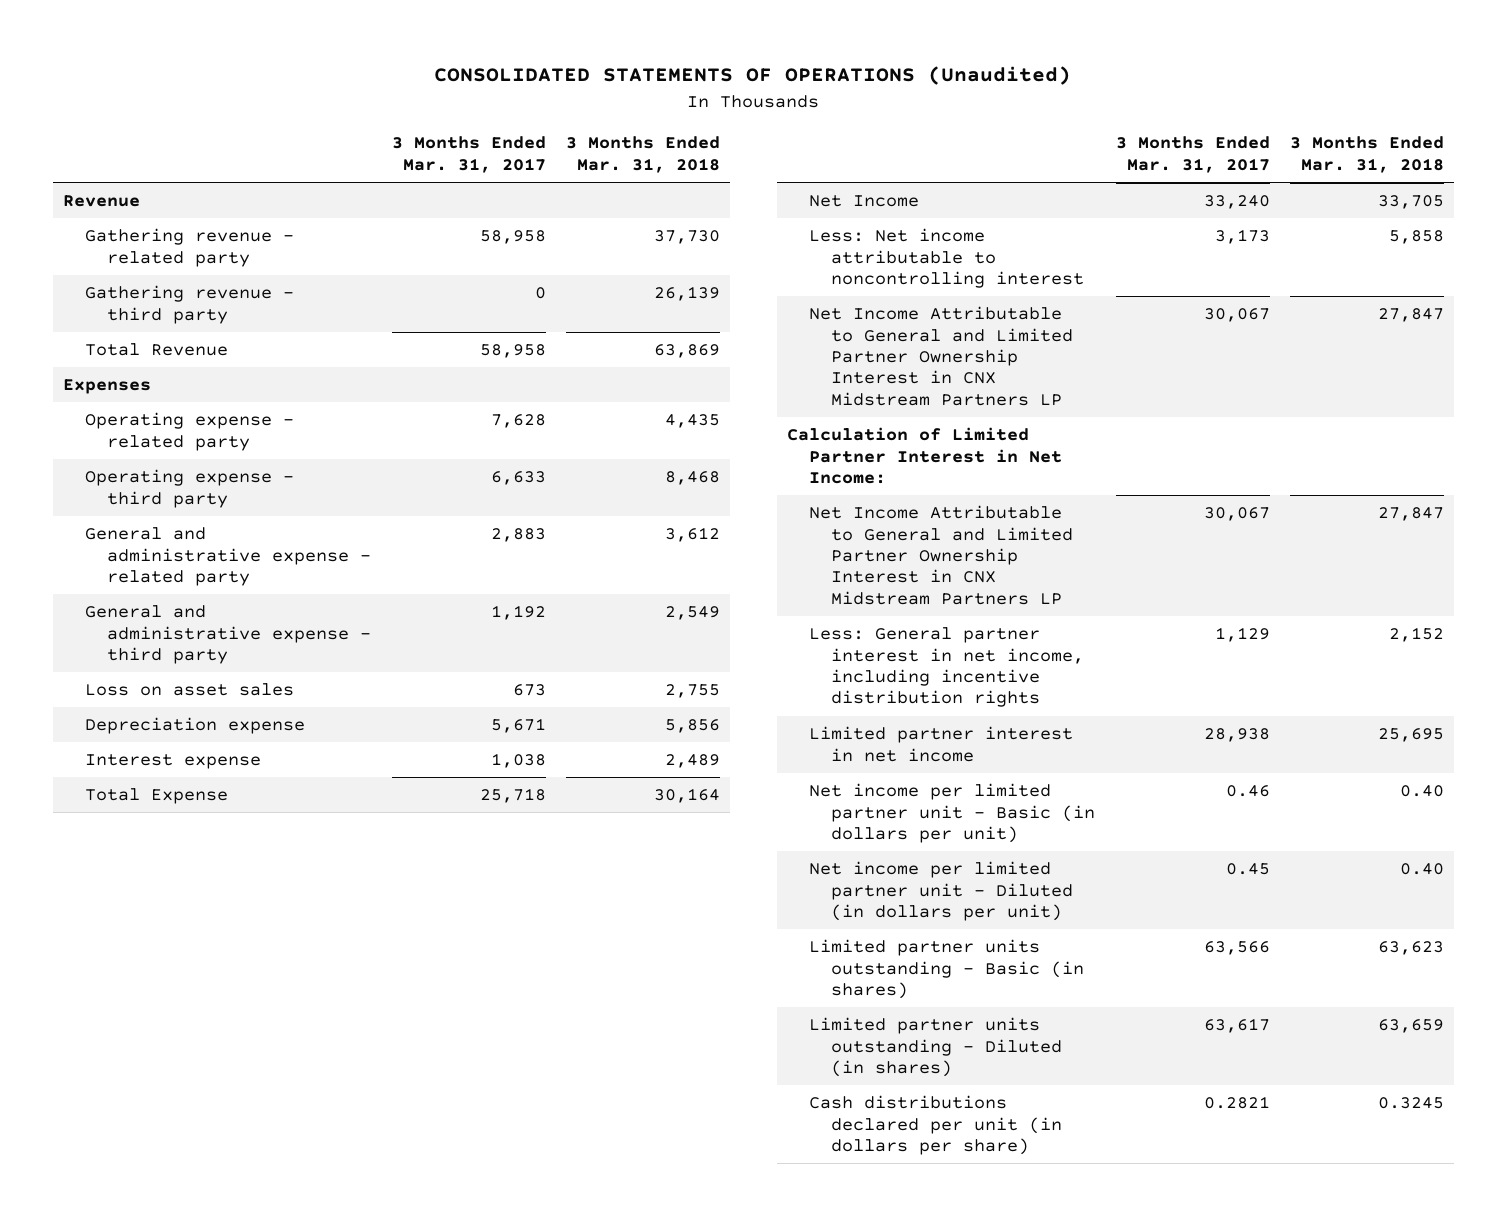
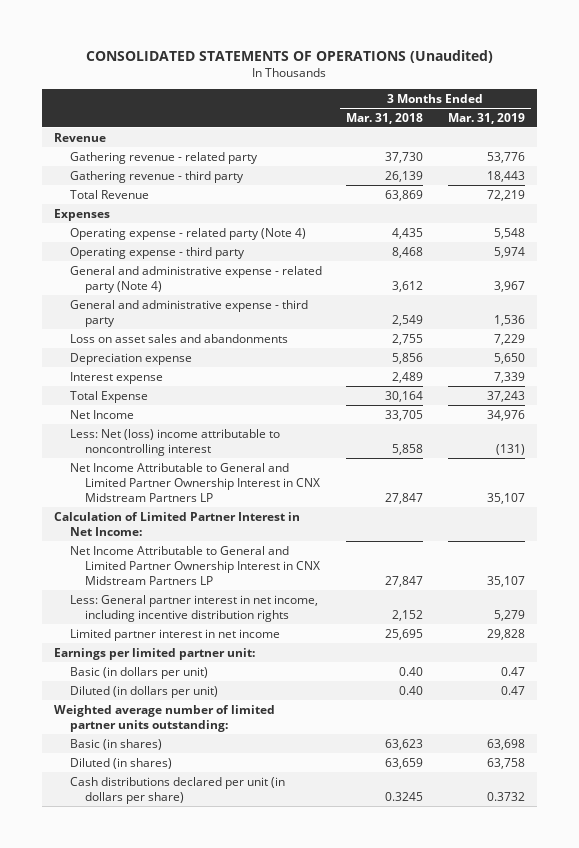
[391,136,546,173] 3 Months Ended Mar. 31, 2017 -> none
none -> [447,112,525,124] Mar. 31, 2019
[85,412,295,451] Operating expense - related party -> [69,227,306,240] Operating expense - related party (Note 4)
[85,527,372,587] General and administrative expense - related party -> [69,265,322,293] General and administrative expense - related party (Note 4)
[85,683,295,697] Loss on asset sales -> [69,333,288,343] Loss on asset sales and abandonments
[809,228,1085,289] Less: Net income attributable to noncontrolling interest -> [69,428,280,456] Less: Net (loss) income attributable to noncontrolling interest
none -> [54,647,256,660] Earnings per limited partner unit:
[809,783,1096,844] Net income per limited partner unit - Basic (in dollars per unit) -> [69,666,208,679] Basic (in dollars per unit)
[809,861,1074,922] Net income per limited partner unit - Diluted (in dollars per unit) -> [69,685,218,698] Diluted (in dollars per unit)
none -> [54,704,276,732] Weighted average number of limited partner units outstanding:
[809,939,1085,1000] Limited partner units outstanding - Basic (in shares) -> [69,738,162,750] Basic (in shares)
[809,1017,1063,1078] Limited partner units outstanding - Diluted (in shares) -> [69,757,172,769] Diluted (in shares)

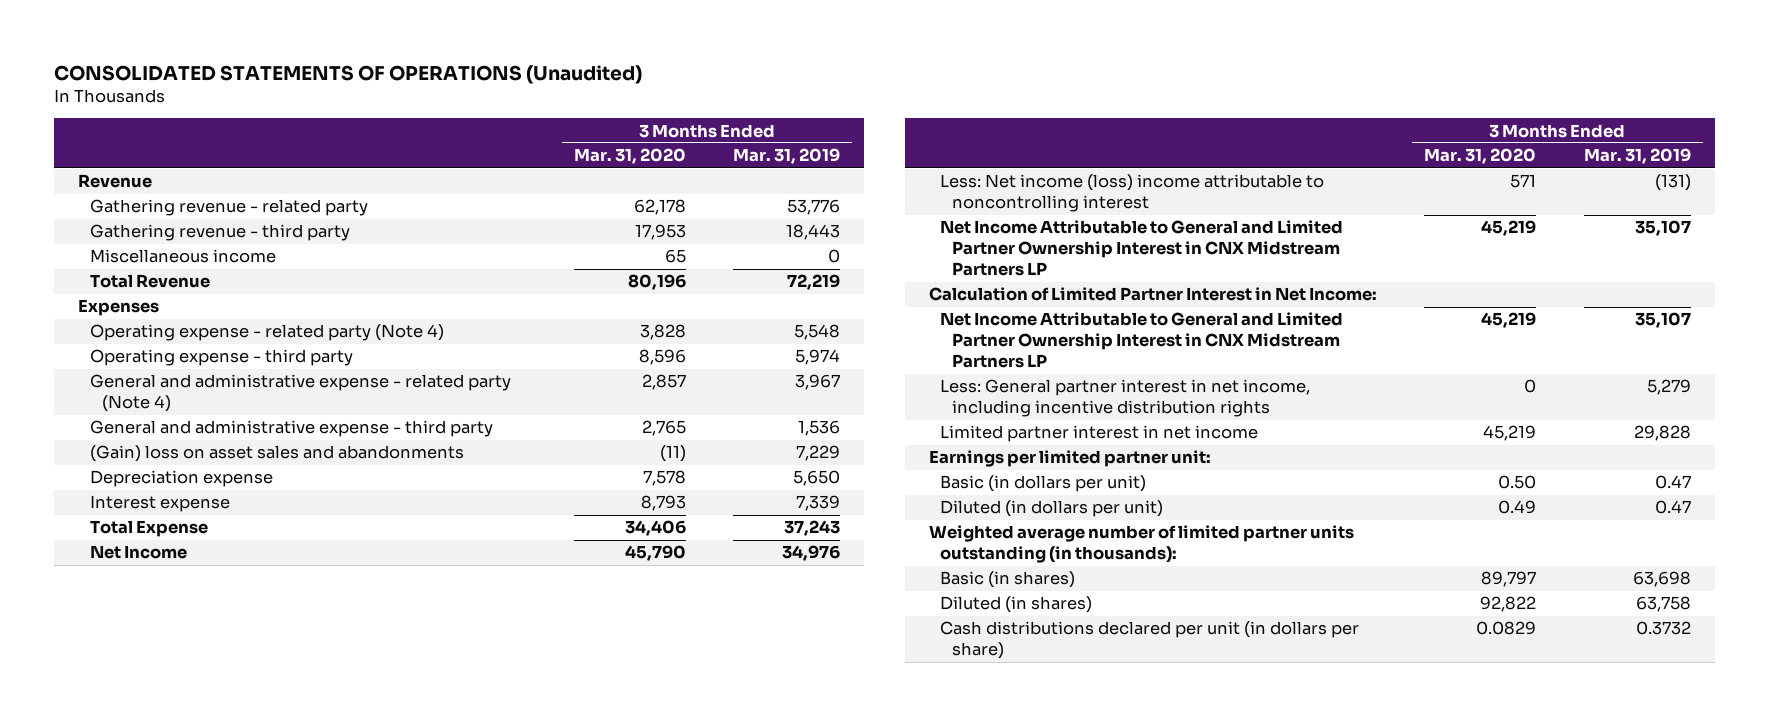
[346,112,424,124] Mar. 31, 2018 -> none
none -> [573,148,686,165] Mar. 31, 2020
none -> [89,249,276,264] Miscellaneous income
[69,333,288,343] Loss on asset sales and abandonments -> [89,445,464,463] (Gain) loss on asset sales and abandonments
[69,428,280,456] Less: Net (loss) income attributable to noncontrolling interest -> [940,174,1325,213] Less: Net income (loss) income attributable to noncontrolling interest
[54,704,276,732] Weighted average number of limited partner units outstanding: -> [928,525,1354,564] Weighted average number of limited partner units outstanding (in thousands):

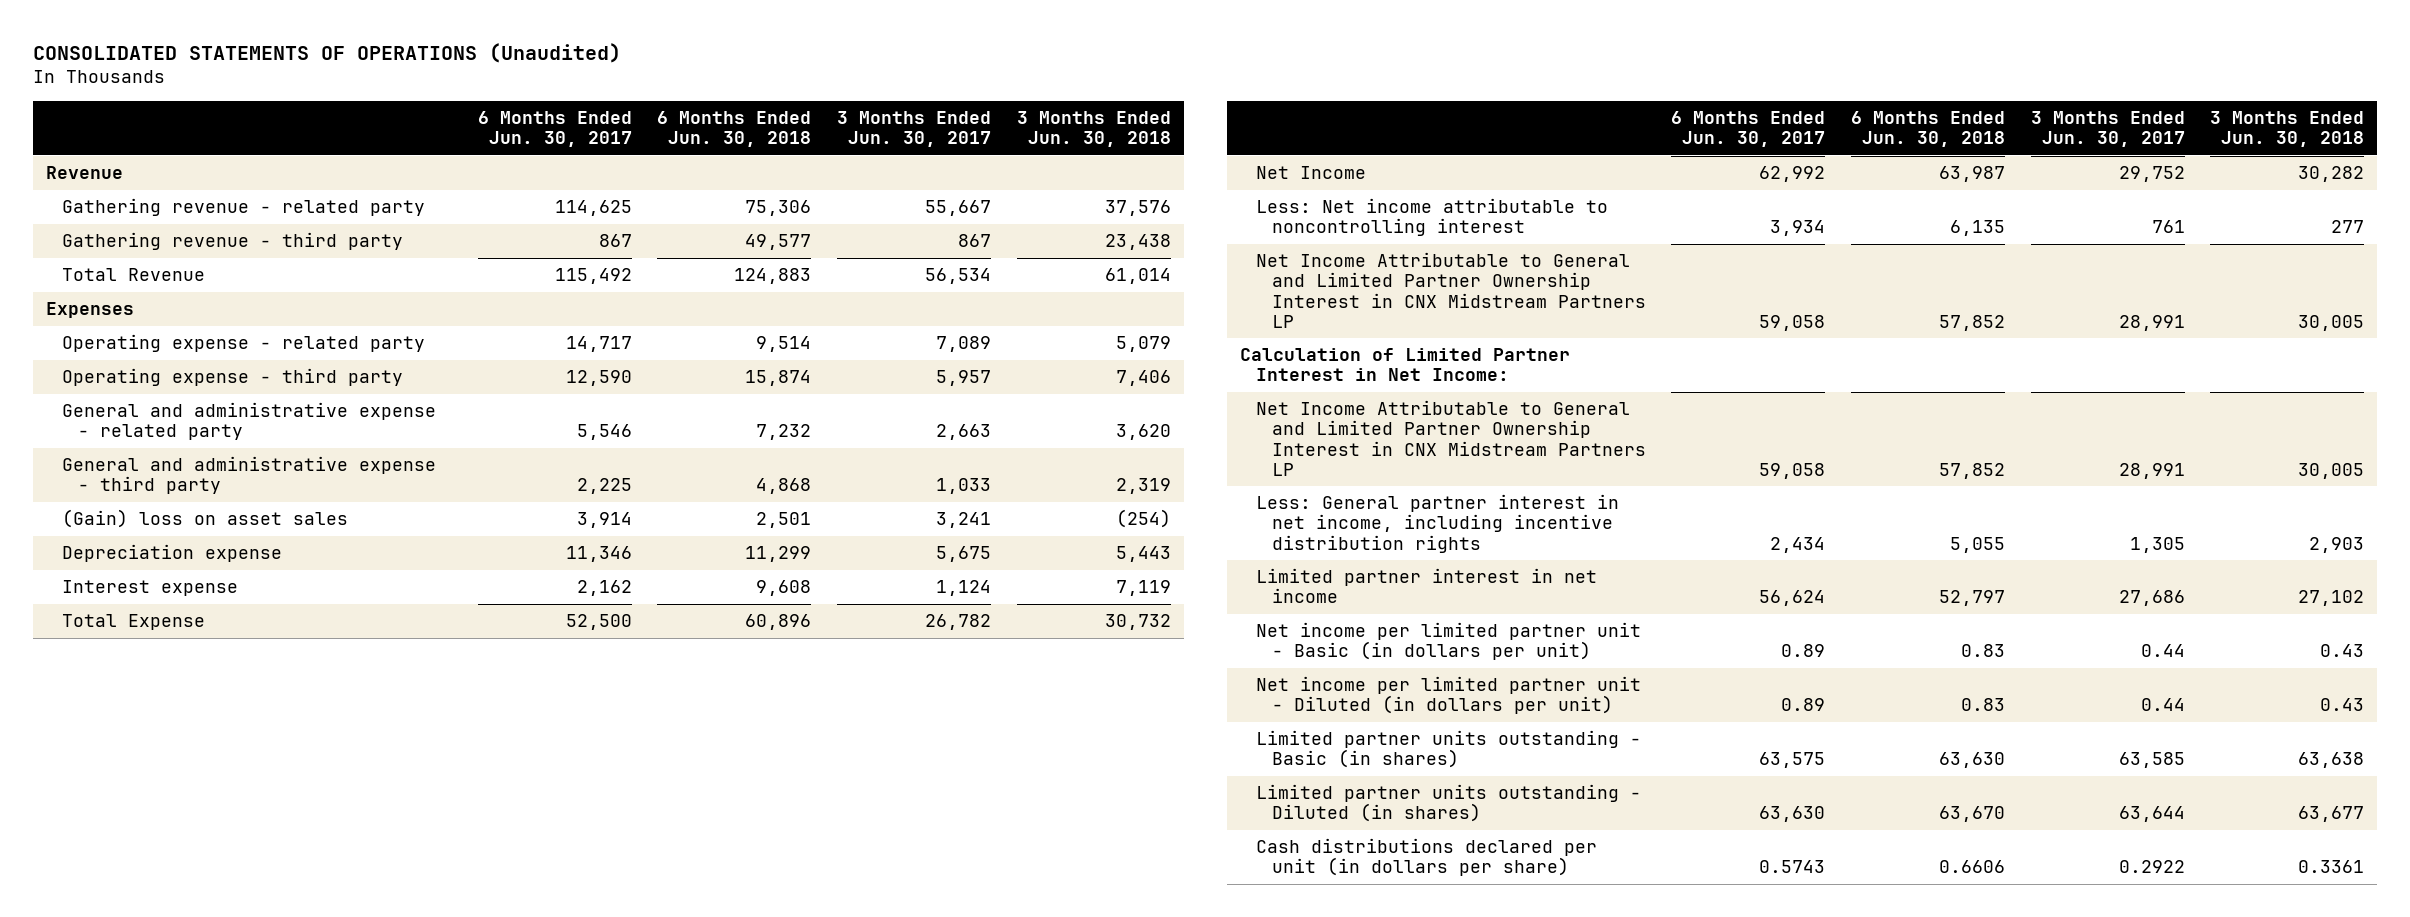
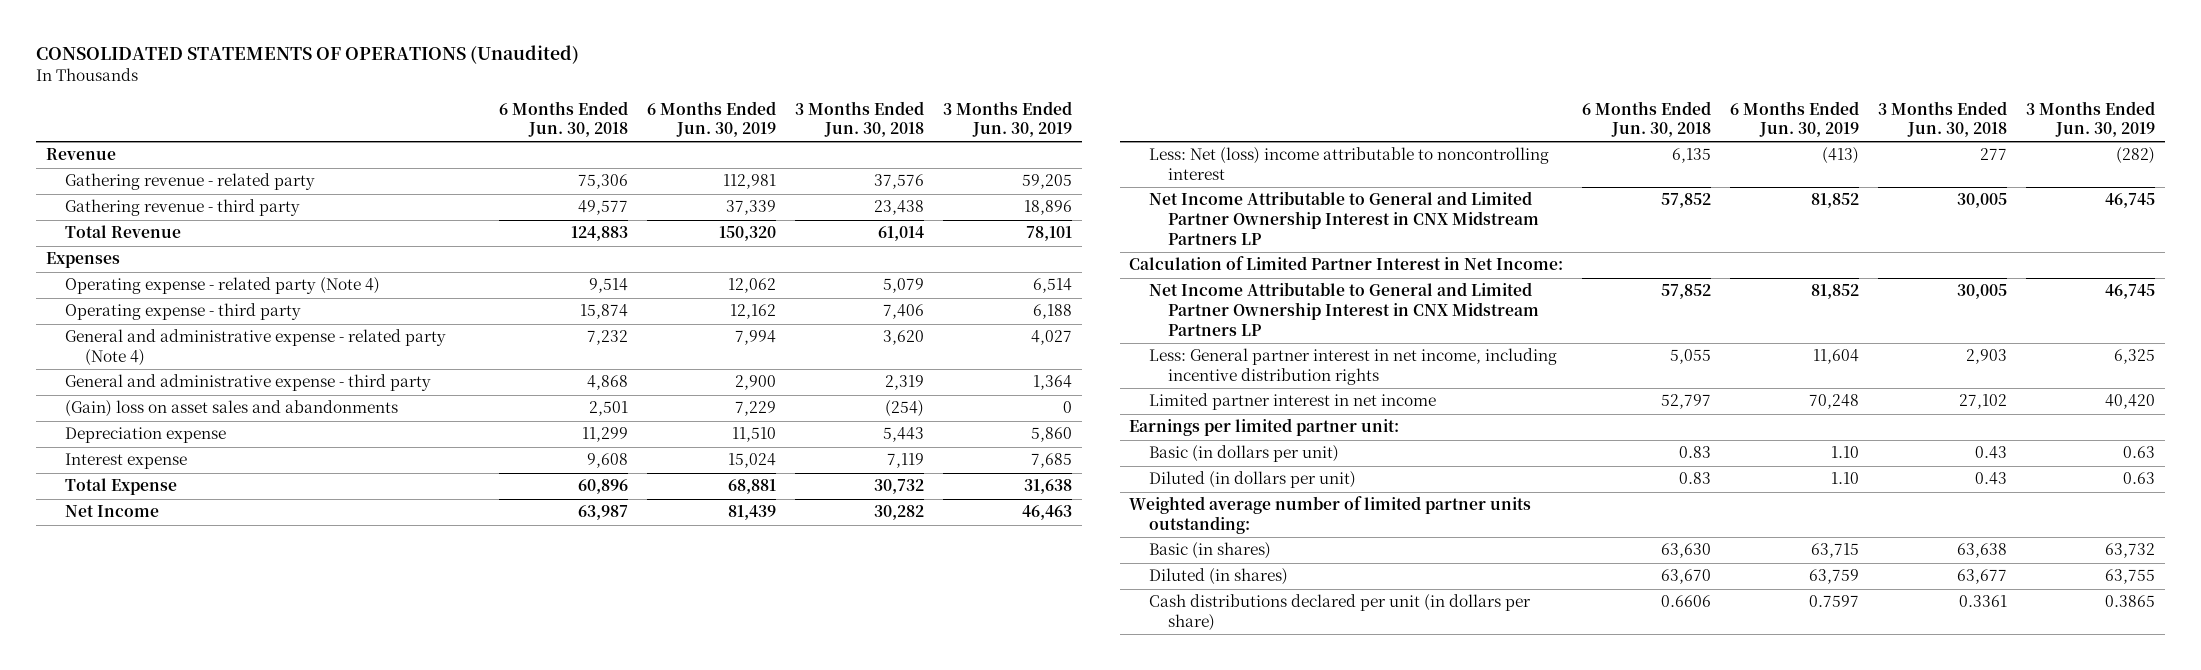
[477,110,632,148] 6 Months Ended Jun. 30, 2017 -> none
[837,110,992,148] 3 Months Ended Jun. 30, 2017 -> none
none -> [647,100,777,138] 6 Months Ended Jun. 30, 2019
none -> [943,100,1073,138] 3 Months Ended Jun. 30, 2019
[61,334,425,353] Operating expense - related party -> [65,277,381,295] Operating expense - related party (Note 4)
[61,402,436,441] General and administrative expense - related party -> [65,329,447,367] General and administrative expense - related party (Note 4)
[61,509,348,529] (Gain) loss on asset sales -> [65,400,399,418] (Gain) loss on asset sales and abandonments
[1255,198,1608,237] Less: Net income attributable to noncontrolling interest -> [1148,147,1549,181] Less: Net (loss) income attributable to noncontrolling interest
none -> [1129,418,1400,437] Earnings per limited partner unit:
[1255,622,1641,661] Net income per limited partner unit - Basic (in dollars per unit) -> [1148,445,1339,463] Basic (in dollars per unit)
[1255,676,1641,715] Net income per limited partner unit - Diluted (in dollars per unit) -> [1148,471,1356,489] Diluted (in dollars per unit)
none -> [1129,496,1532,535] Weighted average number of limited partner units outstanding:
[1255,730,1641,769] Limited partner units outstanding - Basic (in shares) -> [1148,542,1271,560] Basic (in shares)
[1255,784,1641,823] Limited partner units outstanding - Diluted (in shares) -> [1148,568,1288,586] Diluted (in shares)

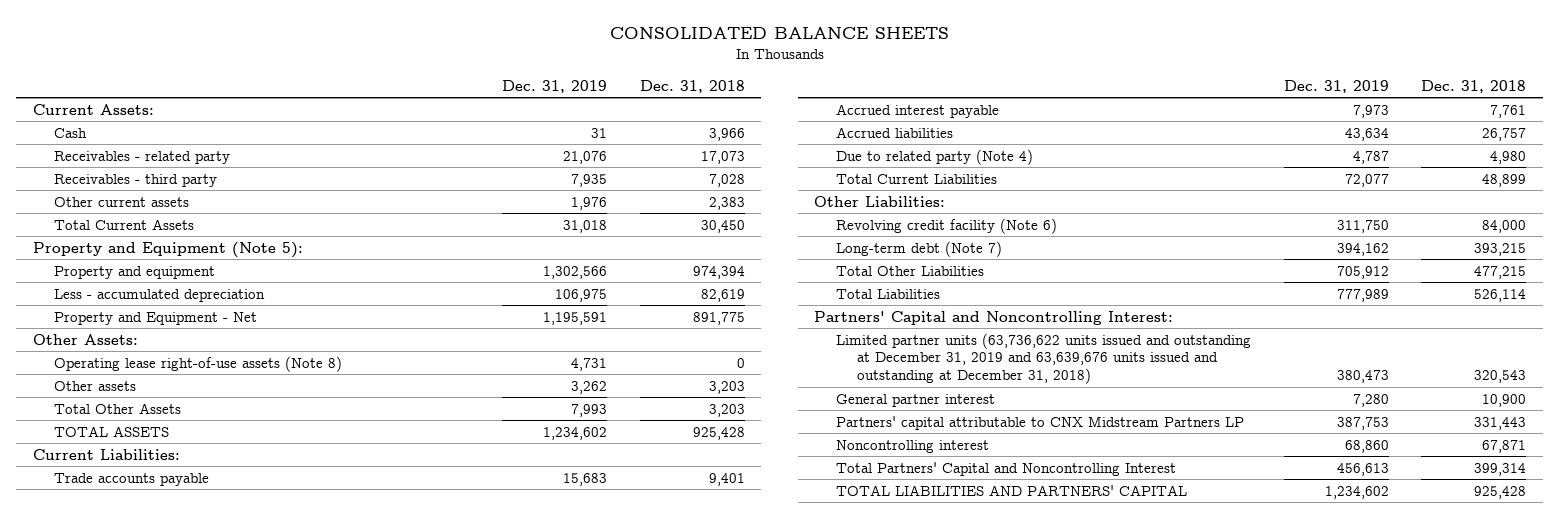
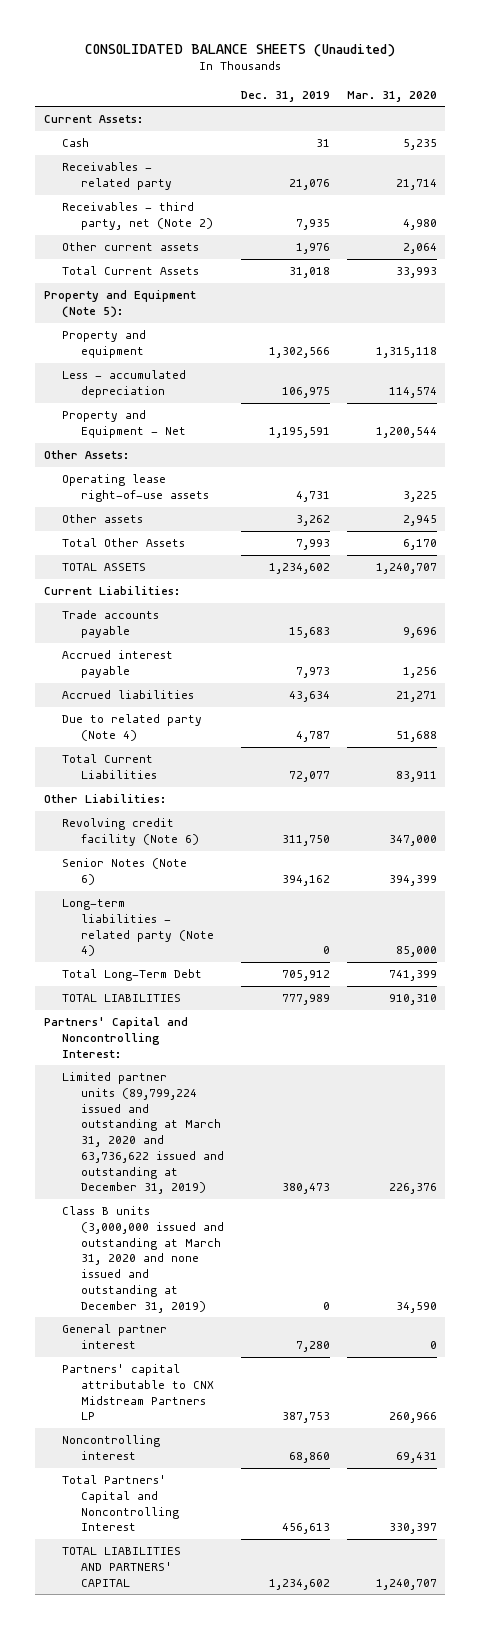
[609,27,949,40] CONSOLIDATED BALANCE SHEETS -> [85,43,396,57] CONSOLIDATED BALANCE SHEETS (Unaudited)
[639,79,745,93] Dec. 31, 2018 -> none
none -> [346,90,437,102] Mar. 31, 2020
[54,173,218,187] Receivables - third party -> [62,202,213,230] Receivables - third party, net (Note 2)
[54,355,343,372] Operating lease right-of-use assets (Note 8) -> [62,474,209,502] Operating lease right-of-use assets
[835,240,1002,257] Long-term debt (Note 7) -> [62,858,188,885] Senior Notes (Note 6)
none -> [62,899,214,957] Long-term liabilities - related party (Note 4)
[835,265,984,276] Total Other Liabilities -> [62,969,203,982] Total Long-Term Debt
[835,288,940,299] Total Liabilities -> [62,994,182,1003] TOTAL LIABILITIES
[835,332,1251,385] Limited partner units (63,736,622 units issued and outstanding at December 31, 2019 and 63,639,676 units issued and outstanding at December 31, 2018) -> [62,1072,224,1195] Limited partner units (89,799,224 issued and outstanding at March 31, 2020 and 63,736,622 issued and outstanding at December 31, 2019)
none -> [62,1206,224,1313] Class B units (3,000,000 issued and outstanding at March 31, 2020 and none issued and outstanding at December 31, 2019)

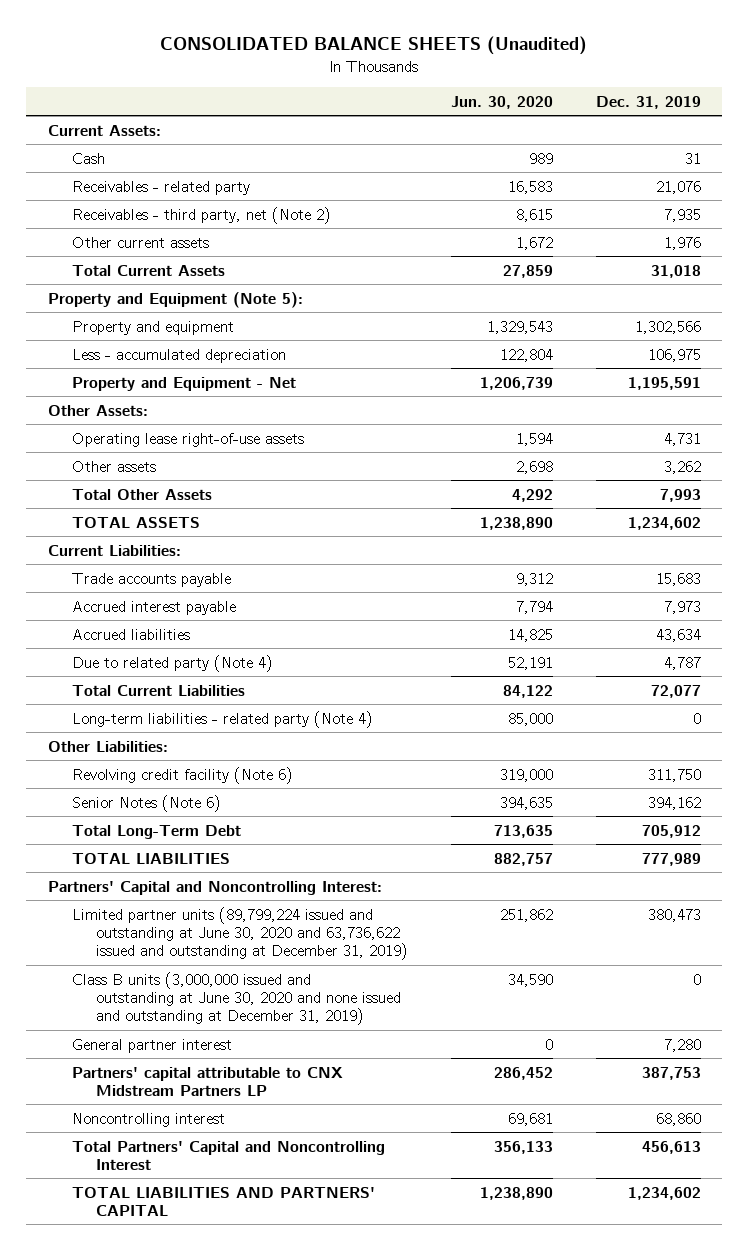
[346,90,437,102] Mar. 31, 2020 -> none
none -> [450,95,553,109] Jun. 30, 2020
[62,899,214,957] Long-term liabilities - related party (Note 4) -> [71,710,373,728] Long-term liabilities - related party (Note 4)
[62,1072,224,1195] Limited partner units (89,799,224 issued and outstanding at March 31, 2020 and 63,736,622 issued and outstanding at December 31, 2019) -> [71,906,408,960] Limited partner units (89,799,224 issued and outstanding at June 30, 2020 and 63,736,622 issued and outstanding at December 31, 2019)
[62,1206,224,1313] Class B units (3,000,000 issued and outstanding at March 31, 2020 and none issued and outstanding at December 31, 2019) -> [71,971,401,1025] Class B units (3,000,000 issued and outstanding at June 30, 2020 and none issued and outstanding at December 31, 2019)

